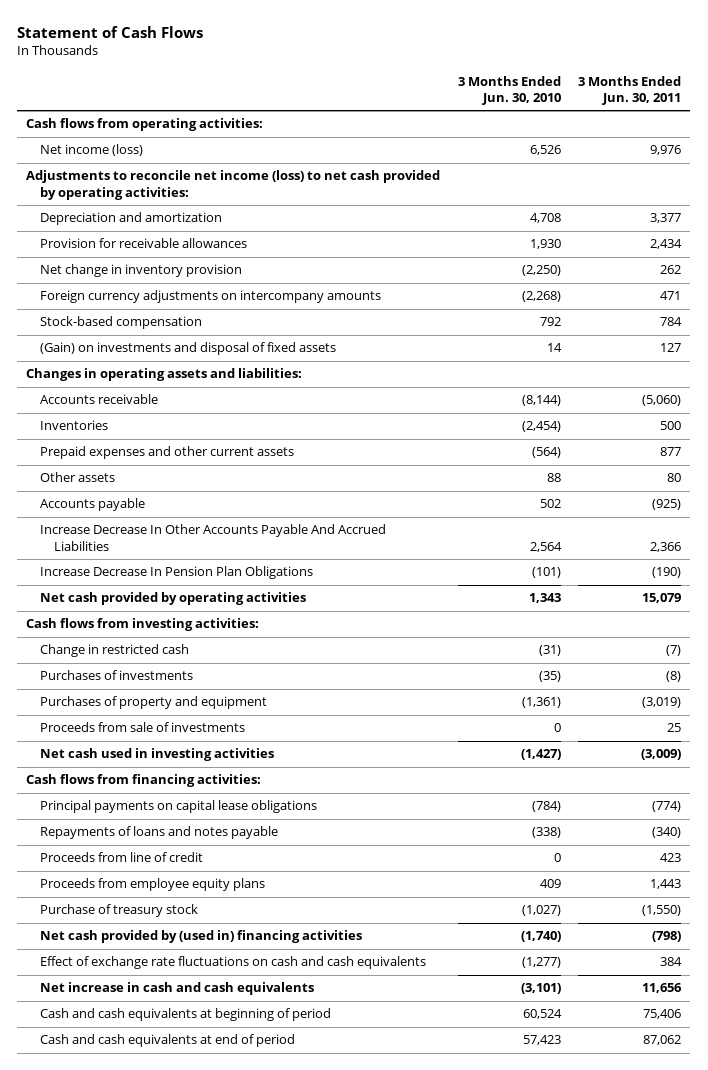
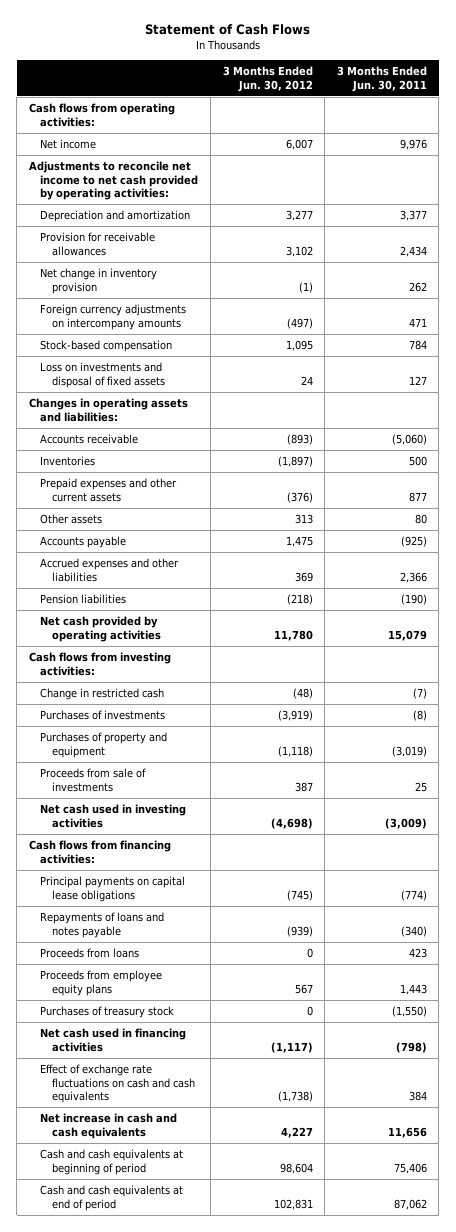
[457,75,561,106] 3 Months Ended Jun. 30, 2010 -> none
none -> [222,66,313,92] 3 Months Ended Jun. 30, 2012
[39,144,143,157] Net income (loss) -> [40,138,97,149] Net income
[26,170,441,200] Adjustments to reconcile net income (loss) to net cash provided by operating activities: -> [28,160,199,201] Adjustments to reconcile net income to net cash provided by operating activities:
[39,342,336,356] (Gain) on investments and disposal of fixed assets -> [40,361,165,388] Loss on investments and disposal of fixed assets
[39,524,386,551] Increase Decrease In Other Accounts Payable And Accrued Liabilities -> [40,557,180,582] Accrued expenses and other liabilities
[39,566,313,580] Increase Decrease In Pension Plan Obligations -> [40,593,127,604] Pension liabilities
[39,852,203,863] Proceeds from line of credit -> [40,947,140,958] Proceeds from loans
[39,904,198,918] Purchase of treasury stock -> [40,1005,175,1018] Purchases of treasury stock
[39,930,362,944] Net cash provided by (used in) financing activities -> [40,1027,187,1052] Net cash used in financing activities

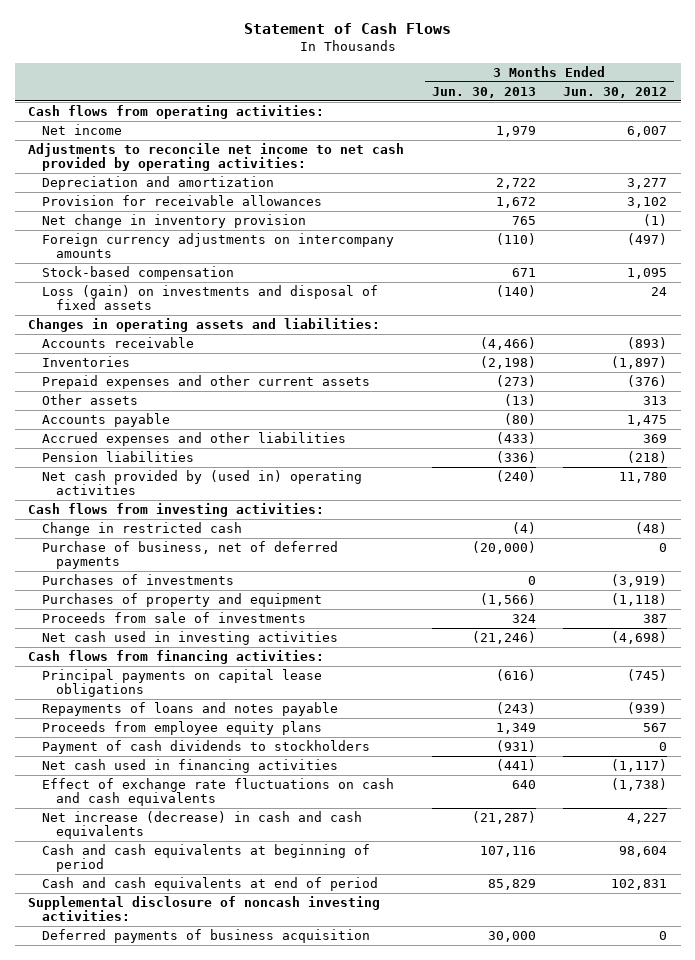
[336,66,427,92] 3 Months Ended Jun. 30, 2011 -> none
none -> [431,86,536,98] Jun. 30, 2013
[40,361,165,388] Loss on investments and disposal of fixed assets -> [42,284,379,311] Loss (gain) on investments and disposal of fixed assets
[40,615,161,642] Net cash provided by operating activities -> [42,469,363,496] Net cash provided by (used in) operating activities
none -> [42,540,339,570] Purchase of business, net of deferred payments
[40,947,140,958] Proceeds from loans -> none
[40,1005,175,1018] Purchases of treasury stock -> none
none -> [42,739,371,754] Payment of cash dividends to stockholders
[40,1112,178,1139] Net increase in cash and cash equivalents -> [42,810,363,840] Net increase (decrease) in cash and cash equivalents
none -> [28,895,381,922] Supplemental disclosure of noncash investing activities:
none -> [42,928,371,943] Deferred payments of business acquisition

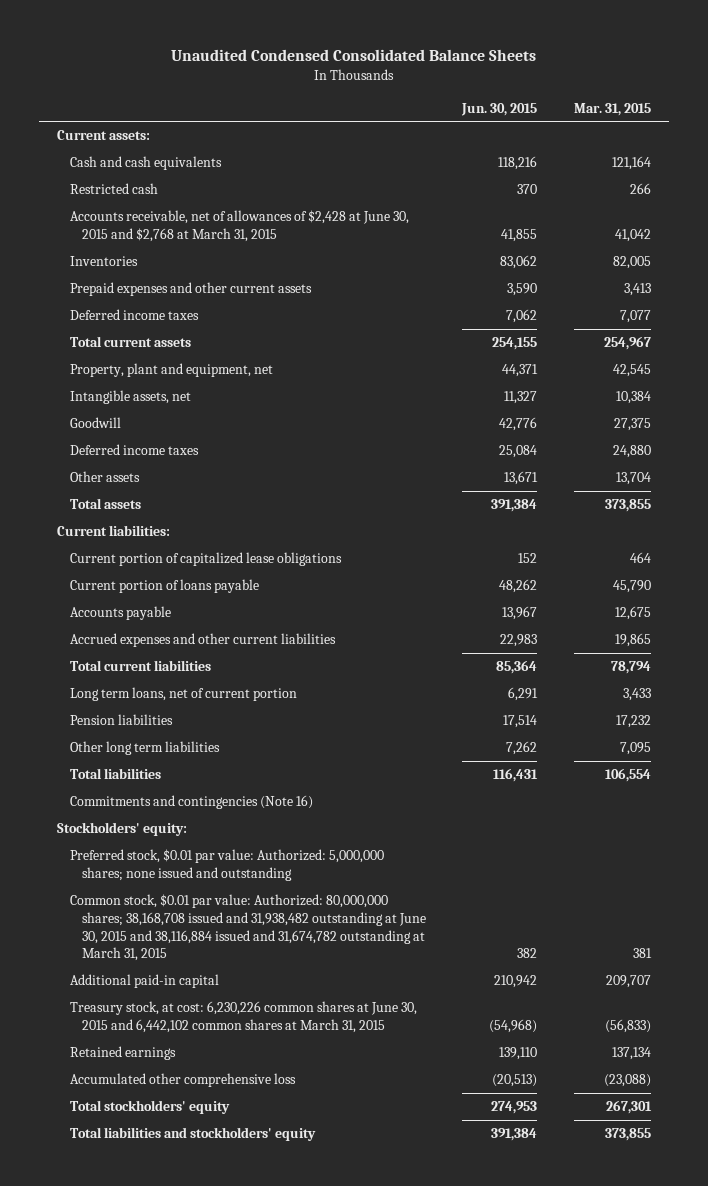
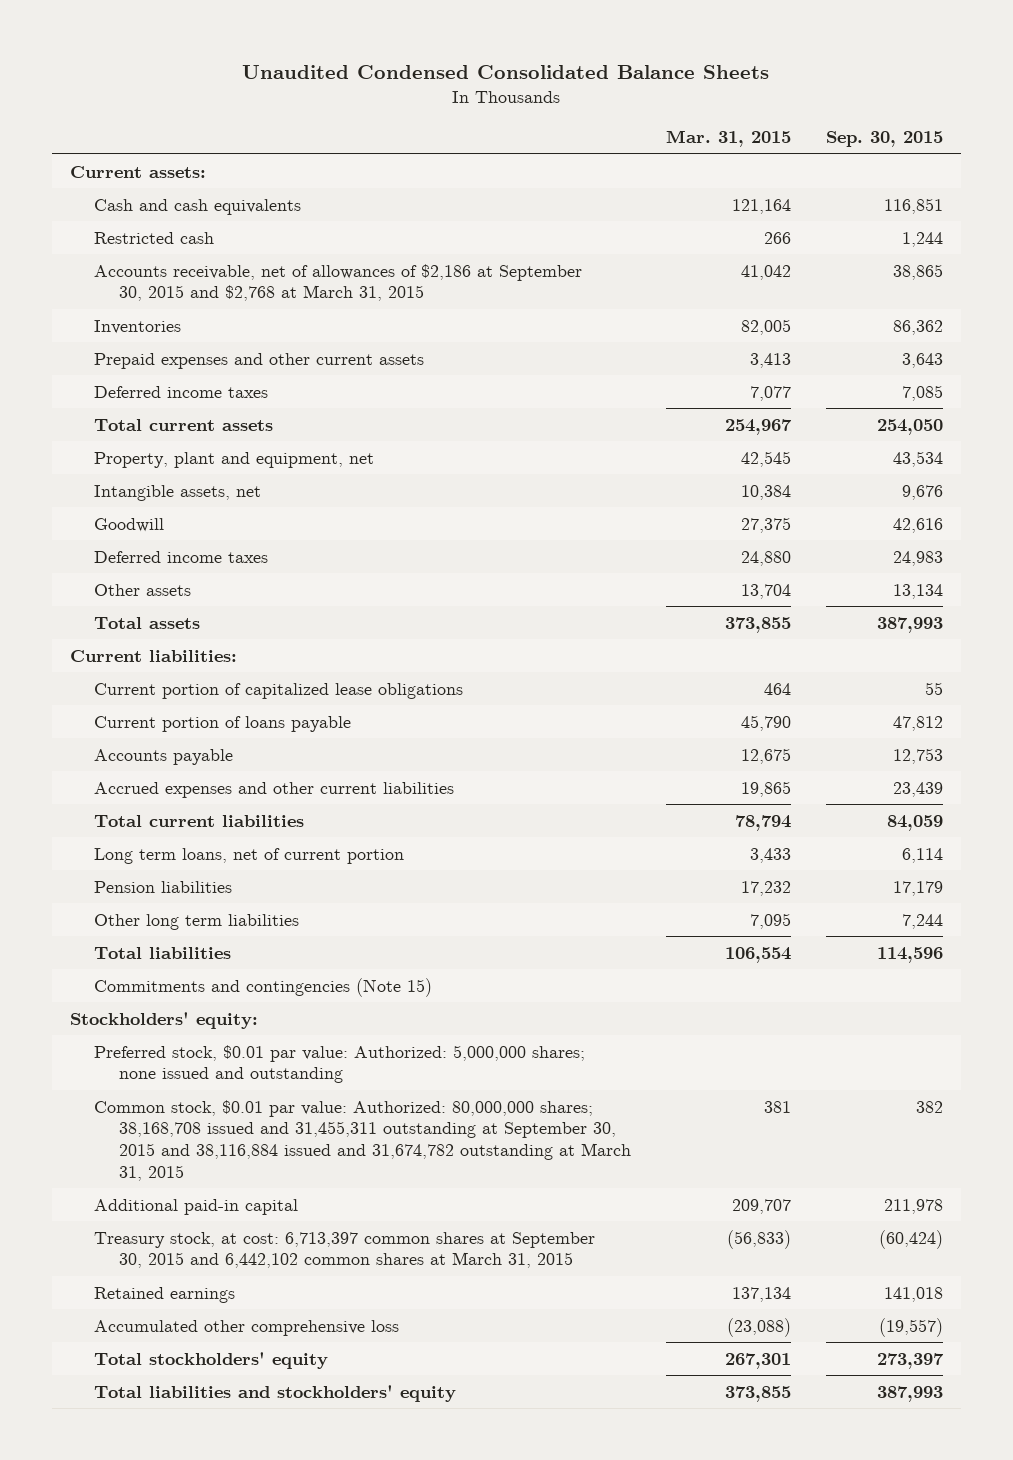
[461,102,538,116] Jun. 30, 2015 -> none
none -> [826,131,944,148] Sep. 30, 2015
[69,210,409,242] Accounts receivable, net of allowances of $2,428 at June 30, 2015 and $2,768 at March 31, 2015 -> [94,263,583,302] Accounts receivable, net of allowances of $2,186 at September 30, 2015 and $2,768 at March 31, 2015
[69,795,313,810] Commitments and contingencies (Note 16) -> [94,977,433,997] Commitments and contingencies (Note 15)
[69,894,426,962] Common stock, $0.01 par value: Authorized: 80,000,000 shares; 38,168,708 issued and 31,938,482 outstanding at June 30, 2015 and 38,116,884 issued and 31,674,782 outstanding at March 31, 2015 -> [94,1099,631,1182] Common stock, $0.01 par value: Authorized: 80,000,000 shares; 38,168,708 issued and 31,455,311 outstanding at September 30, 2015 and 38,116,884 issued and 31,674,782 outstanding at March 31, 2015
[69,1001,417,1033] Treasury stock, at cost: 6,230,226 common shares at June 30, 2015 and 6,442,102 common shares at March 31, 2015 -> [94,1231,596,1269] Treasury stock, at cost: 6,713,397 common shares at September 30, 2015 and 6,442,102 common shares at March 31, 2015

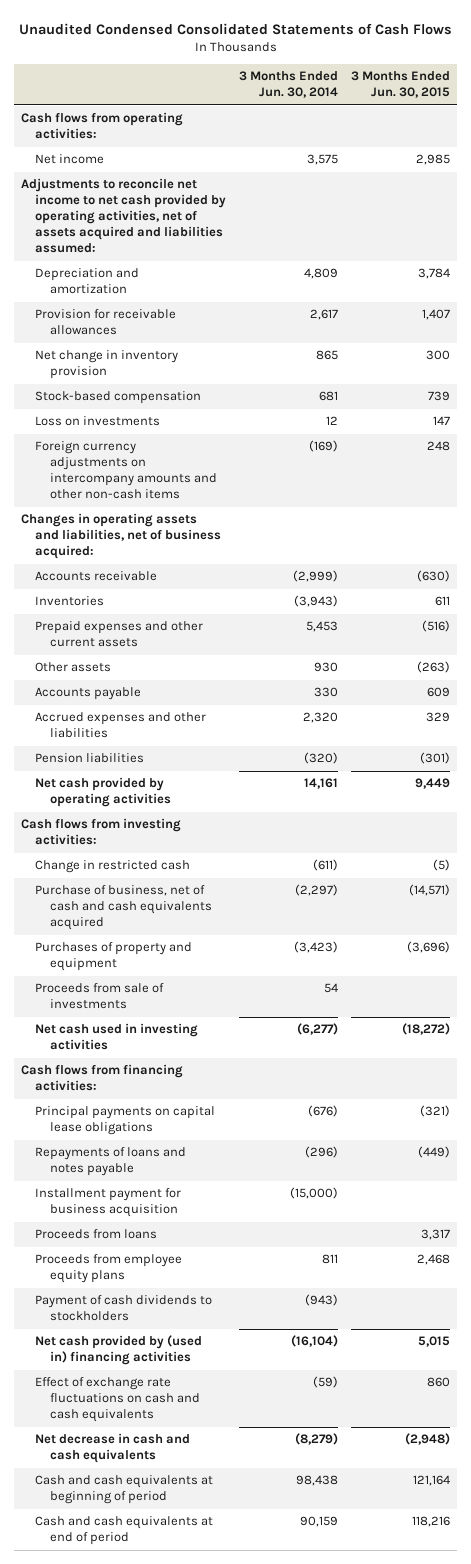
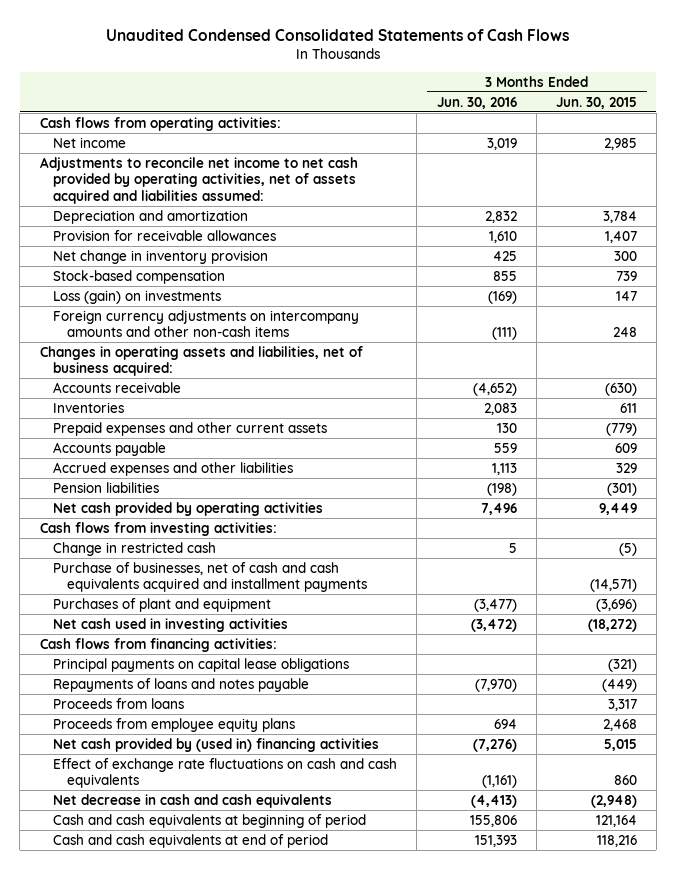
[239,71,339,99] 3 Months Ended Jun. 30, 2014 -> none
none -> [436,96,517,109] Jun. 30, 2016
[35,416,161,427] Loss on investments -> [53,289,222,304] Loss (gain) on investments
[35,662,112,673] Other assets -> none
[422,620,451,633] (516) -> [605,422,637,436] (779)
[35,983,165,1010] Proceeds from sale of investments -> none
[35,885,212,931] Purchase of business, net of cash and cash equivalents acquired -> [53,561,368,593] Purchase of businesses, net of cash and cash equivalents acquired and installment payments
[35,942,193,972] Purchases of property and equipment -> [53,597,272,612] Purchases of plant and equipment
[35,1188,182,1218] Installment payment for business acquisition -> none
[35,1295,213,1322] Payment of cash dividends to stockholders -> none

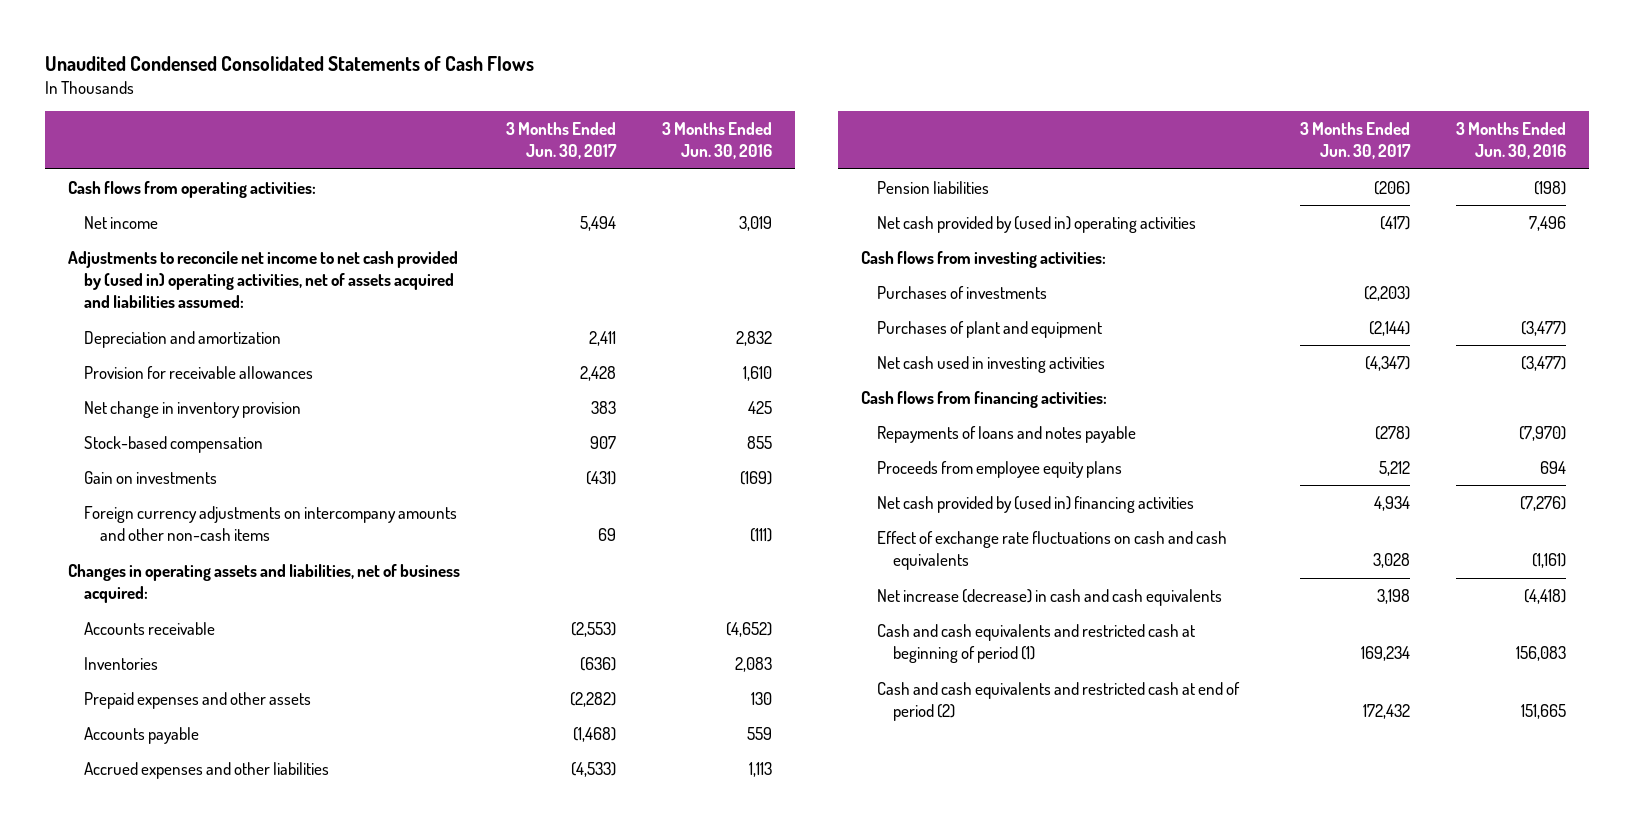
[555,96,637,109] Jun. 30, 2015 -> none
none -> [506,122,618,160] 3 Months Ended Jun. 30, 2017
[39,156,358,204] Adjustments to reconcile net income to net cash provided by operating activities, net of assets acquired and liabilities assumed: -> [67,250,458,309] Adjustments to reconcile net income to net cash provided by (used in) operating activities, net of assets acquired and liabilities assumed:
[53,289,222,304] Loss (gain) on investments -> [83,470,217,484] Gain on investments
[53,421,328,436] Prepaid expenses and other current assets -> [83,691,311,709] Prepaid expenses and other assets
[53,501,324,516] Net cash provided by operating activities -> [877,215,1197,233] Net cash provided by (used in) operating activities
[53,541,217,556] Change in restricted cash -> none
[53,561,368,593] Purchase of businesses, net of cash and cash equivalents acquired and installment payments -> none
none -> [877,285,1048,299] Purchases of investments
[470,618,517,632] (3,472) -> [1520,355,1566,371] (3,477)
[53,657,350,672] Principal payments on capital lease obligations -> none
[53,697,185,709] Proceeds from loans -> none
[53,793,333,808] Net decrease in cash and cash equivalents -> [877,588,1223,606] Net increase (decrease) in cash and cash equivalents
[470,794,517,808] (4,413) -> [1523,588,1566,604] (4,418)
[53,813,367,828] Cash and cash equivalents at beginning of period -> [877,623,1196,664] Cash and cash equivalents and restricted cash at beginning of period (1)
[469,814,517,827] 155,806 -> [1515,646,1566,662] 156,083
[53,833,329,848] Cash and cash equivalents at end of period -> [877,681,1241,722] Cash and cash equivalents and restricted cash at end of period (2)
[474,834,517,847] 151,393 -> [1520,704,1566,720] 151,665

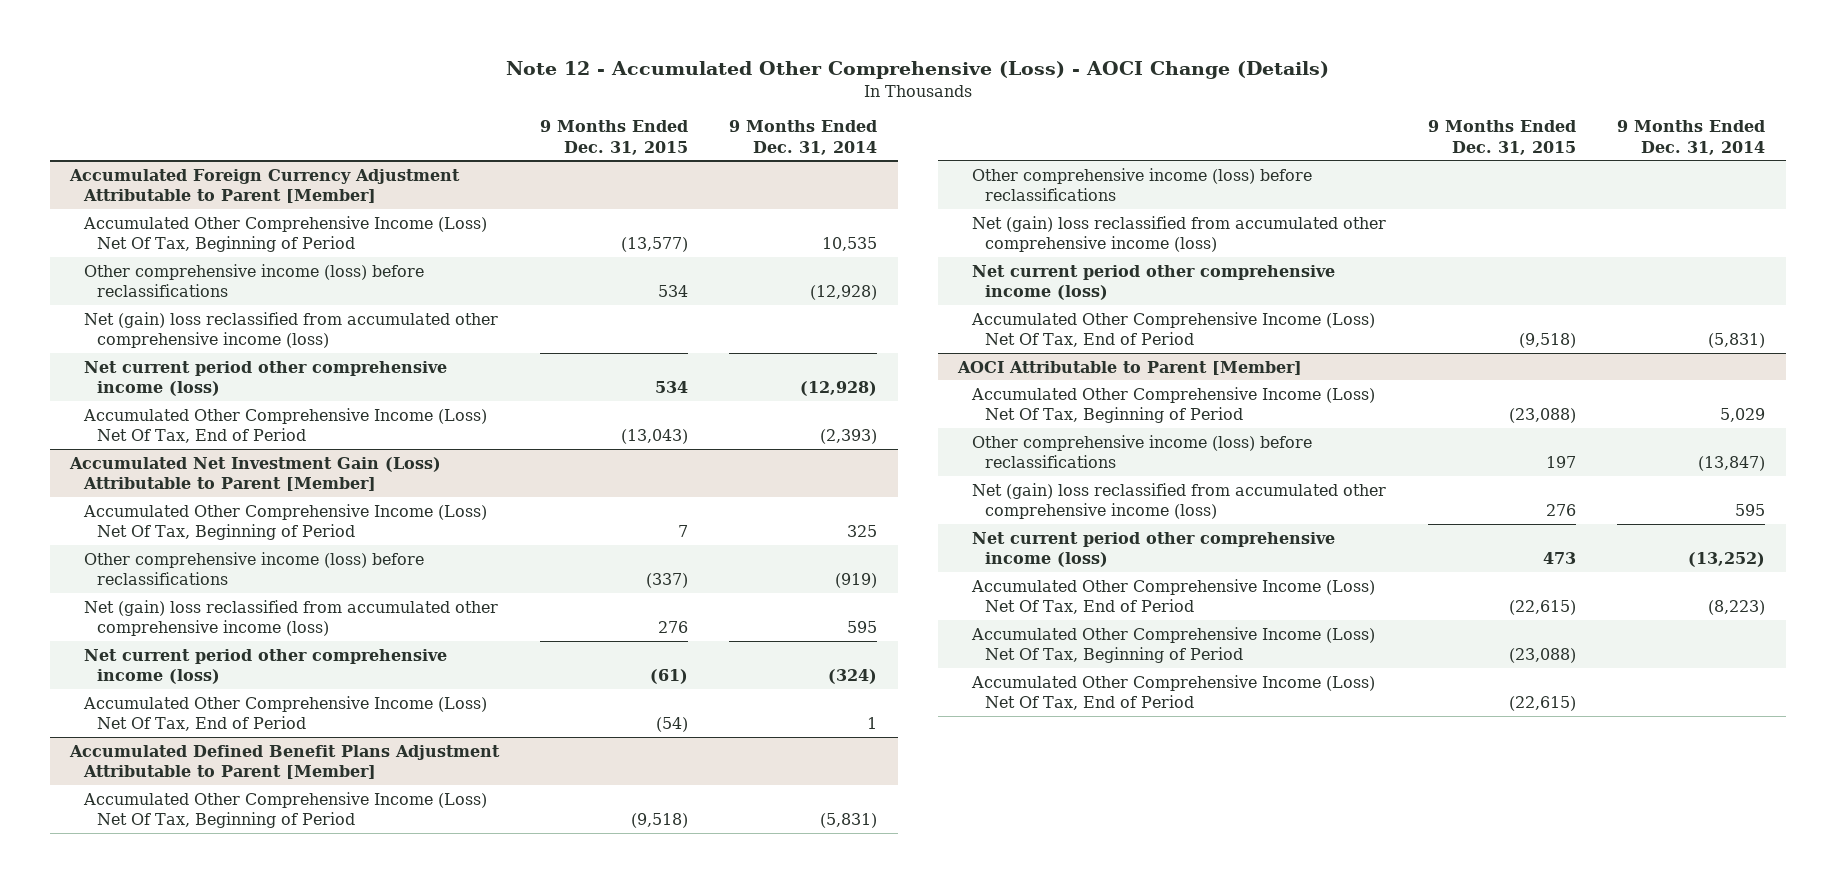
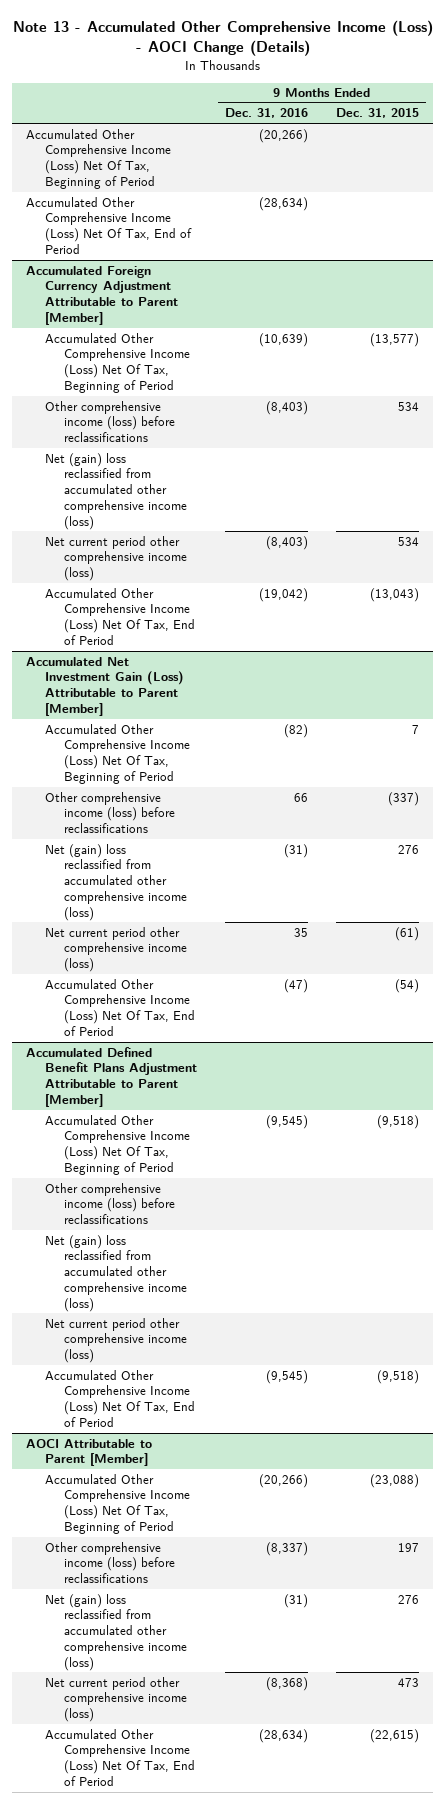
[505,61,1329,80] Note 12 - Accumulated Other Comprehensive (Loss) - AOCI Change (Details) -> [12,20,433,57] Note 13 - Accumulated Other Comprehensive Income (Loss) - AOCI Change (Details)
[729,120,878,155] 9 Months Ended Dec. 31, 2014 -> none
none -> [224,108,308,119] Dec. 31, 2016
none -> [26,128,171,190] Accumulated Other Comprehensive Income (Loss) Net Of Tax, Beginning of Period
none -> [26,196,192,255] Accumulated Other Comprehensive Income (Loss) Net Of Tax, End of Period
[970,626,1375,663] Accumulated Other Comprehensive Income (Loss) Net Of Tax, Beginning of Period -> none
[970,674,1375,710] Accumulated Other Comprehensive Income (Loss) Net Of Tax, End of Period -> none

